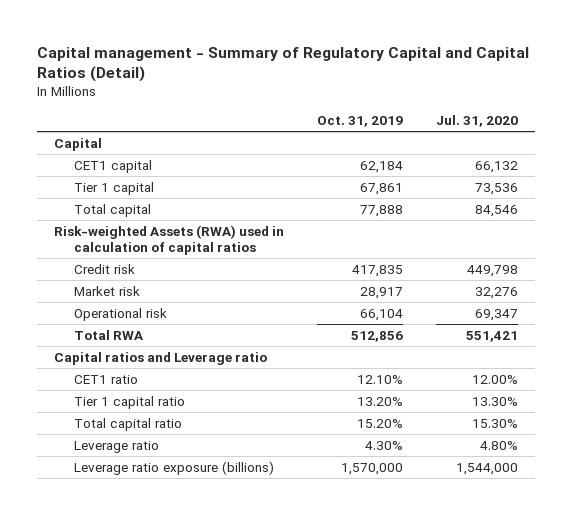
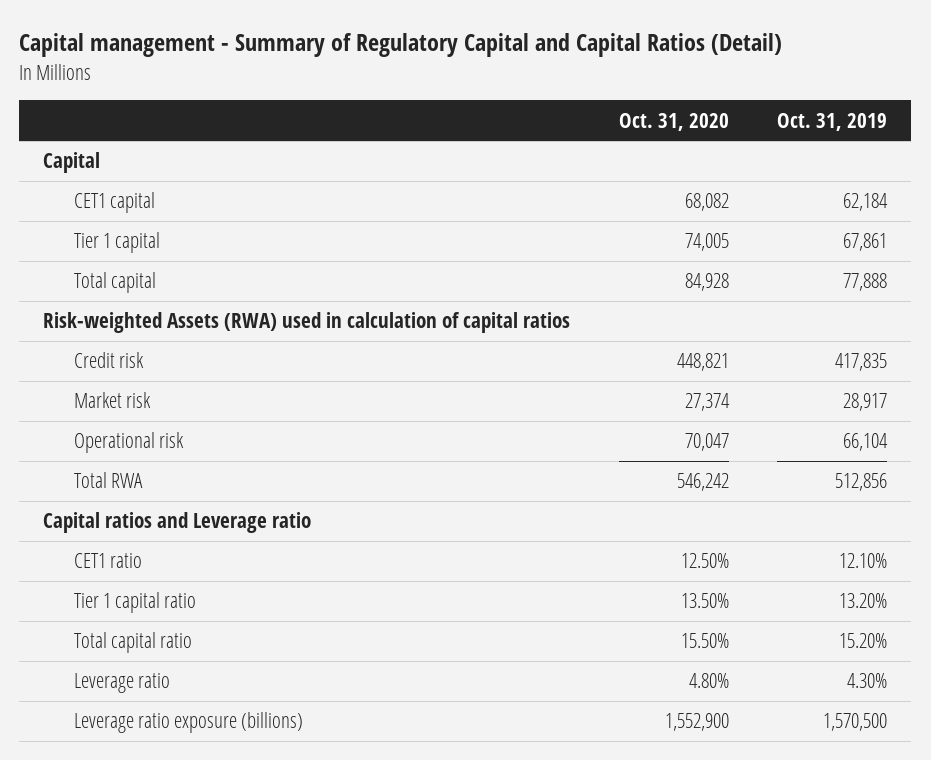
[435,115,518,128] Jul. 31, 2020 -> none
none -> [618,112,729,131] Oct. 31, 2020
[340,462,403,475] 1,570,000 -> [823,713,888,732] 1,570,500

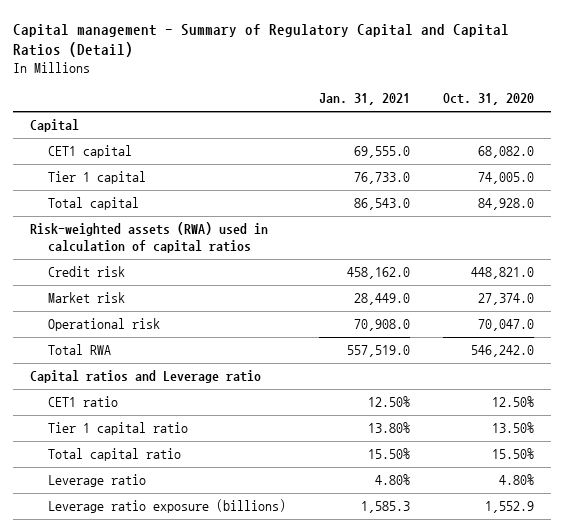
[777,112,888,131] Oct. 31, 2019 -> none
none -> [318,93,410,106] Jan. 31, 2021
[684,193,729,212] 68,082 -> [477,146,534,159] 68,082.0
[684,233,729,252] 74,005 -> [477,172,534,185] 74,005.0
[684,273,729,292] 84,928 -> [477,198,534,211] 84,928.0
[43,312,571,334] Risk-weighted Assets (RWA) used in calculation of capital ratios -> [29,222,268,253] Risk-weighted assets (RWA) used in calculation of capital ratios
[676,353,729,372] 448,821 -> [470,267,534,280] 448,821.0
[684,393,730,412] 27,374 -> [477,293,534,306] 27,374.0
[684,433,729,452] 70,047 -> [477,319,534,332] 70,047.0
[676,473,729,492] 546,242 -> [470,345,534,358] 546,242.0
[664,713,729,732] 1,552,900 -> [484,501,534,514] 1,552.9

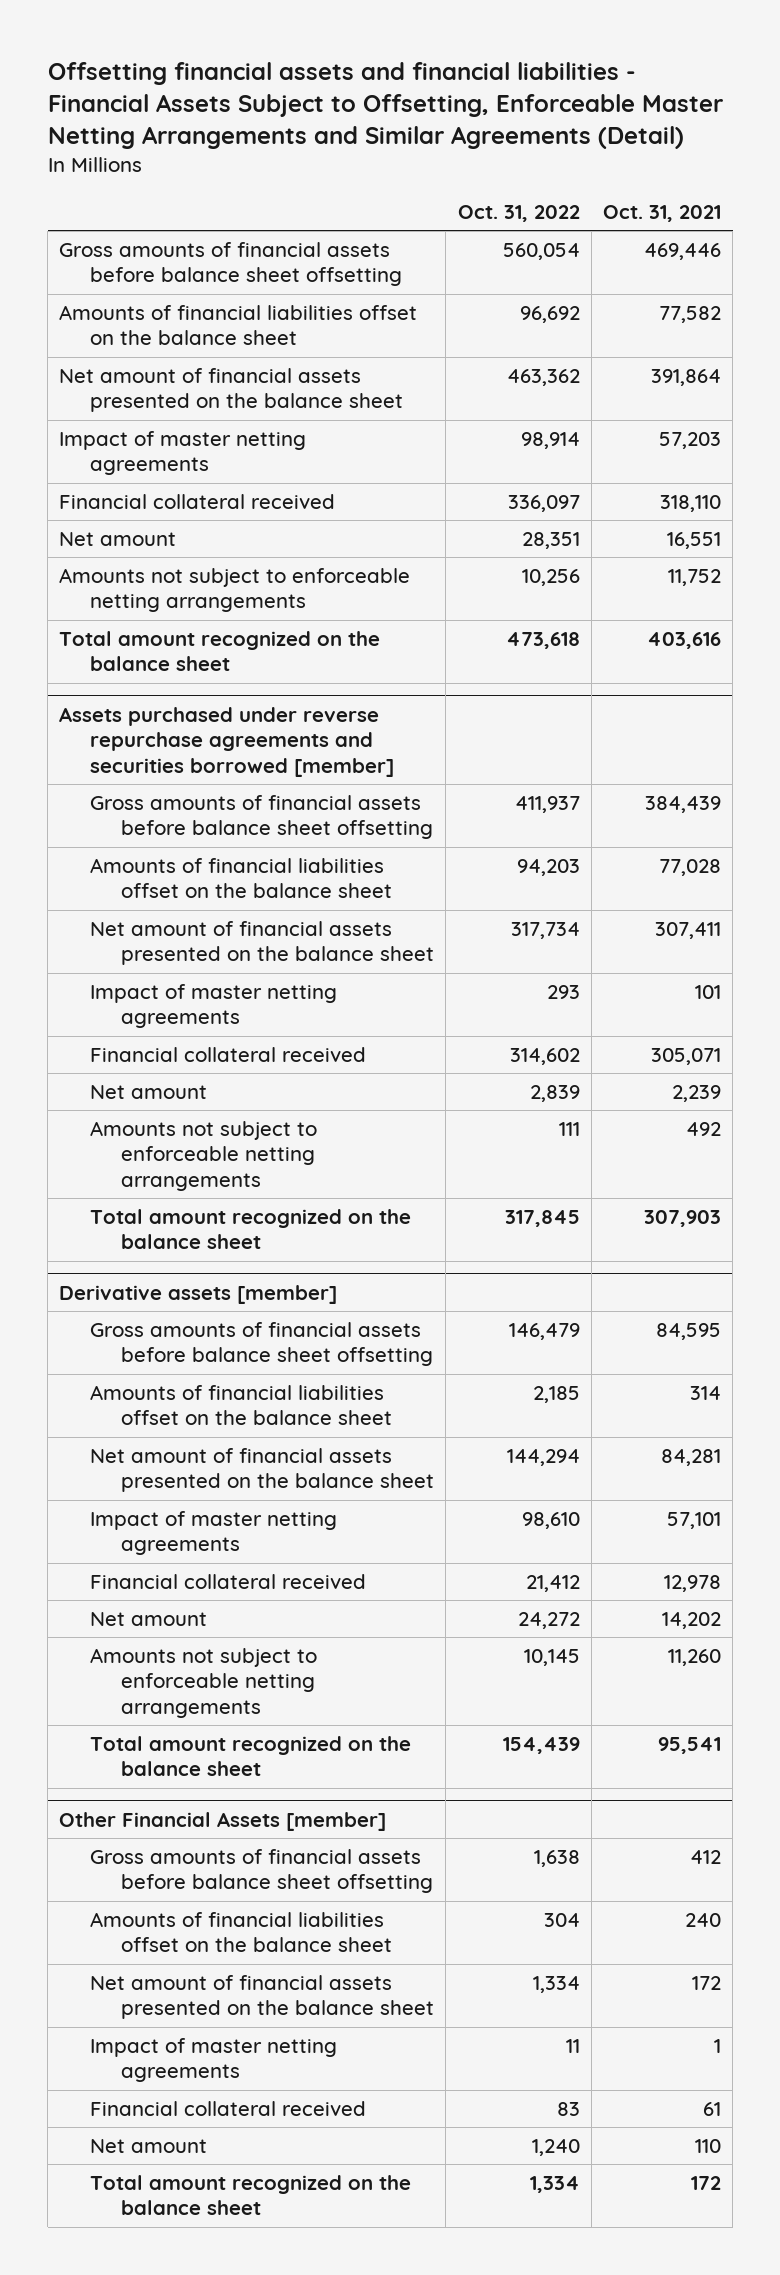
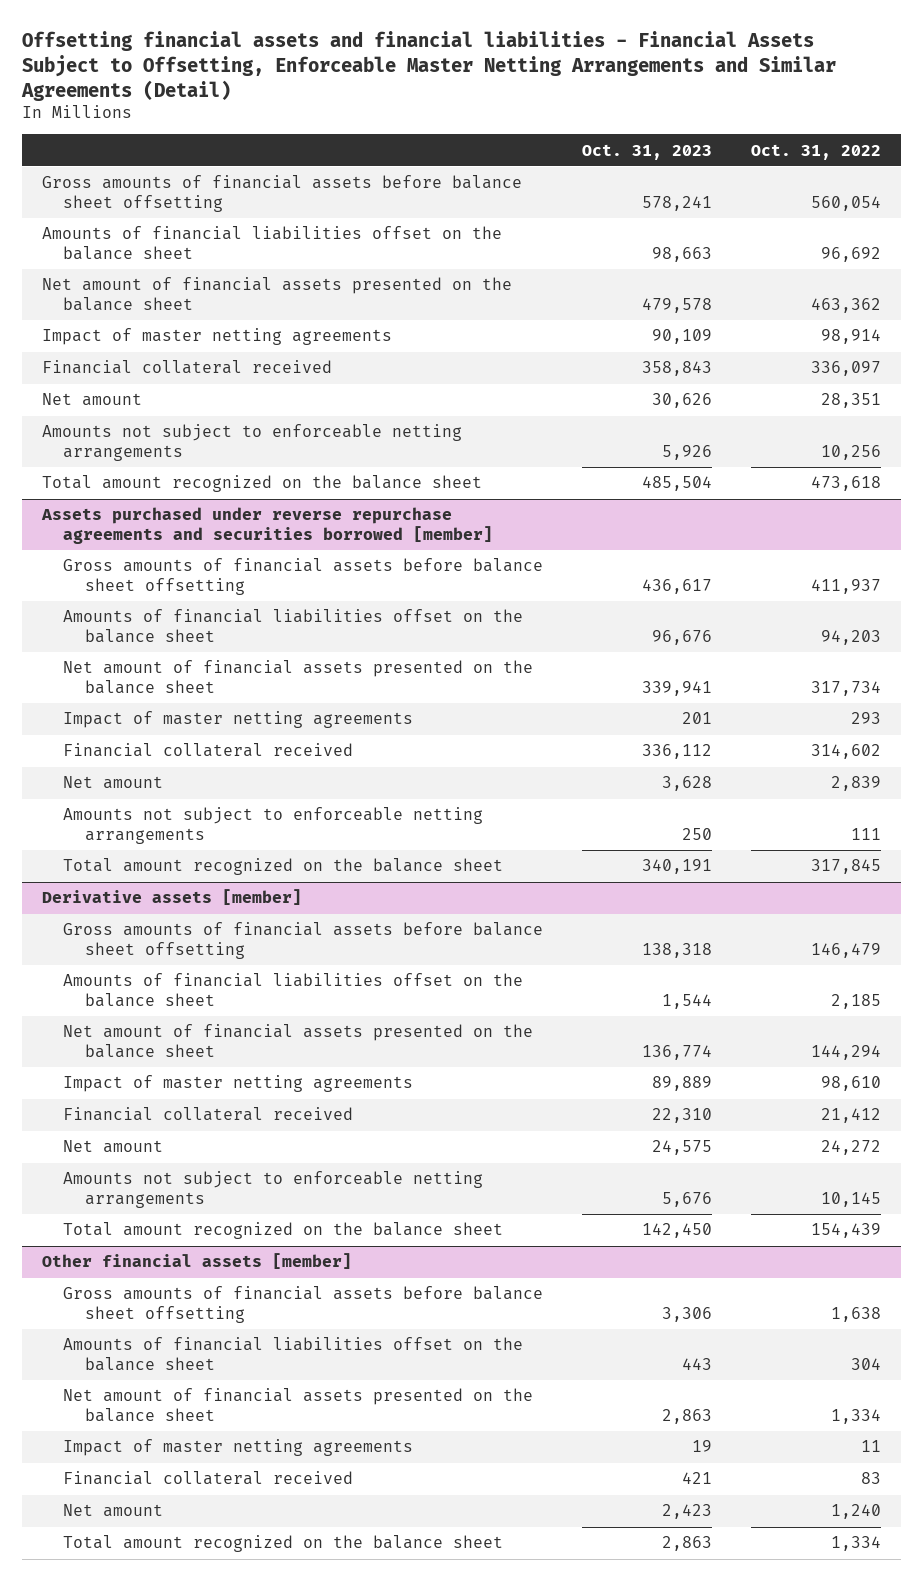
[602,204,721,222] Oct. 31, 2021 -> none
none -> [582,143,713,160] Oct. 31, 2023
[59,1811,387,1831] Other Financial Assets [member] -> [41,1253,352,1270] Other financial assets [member]

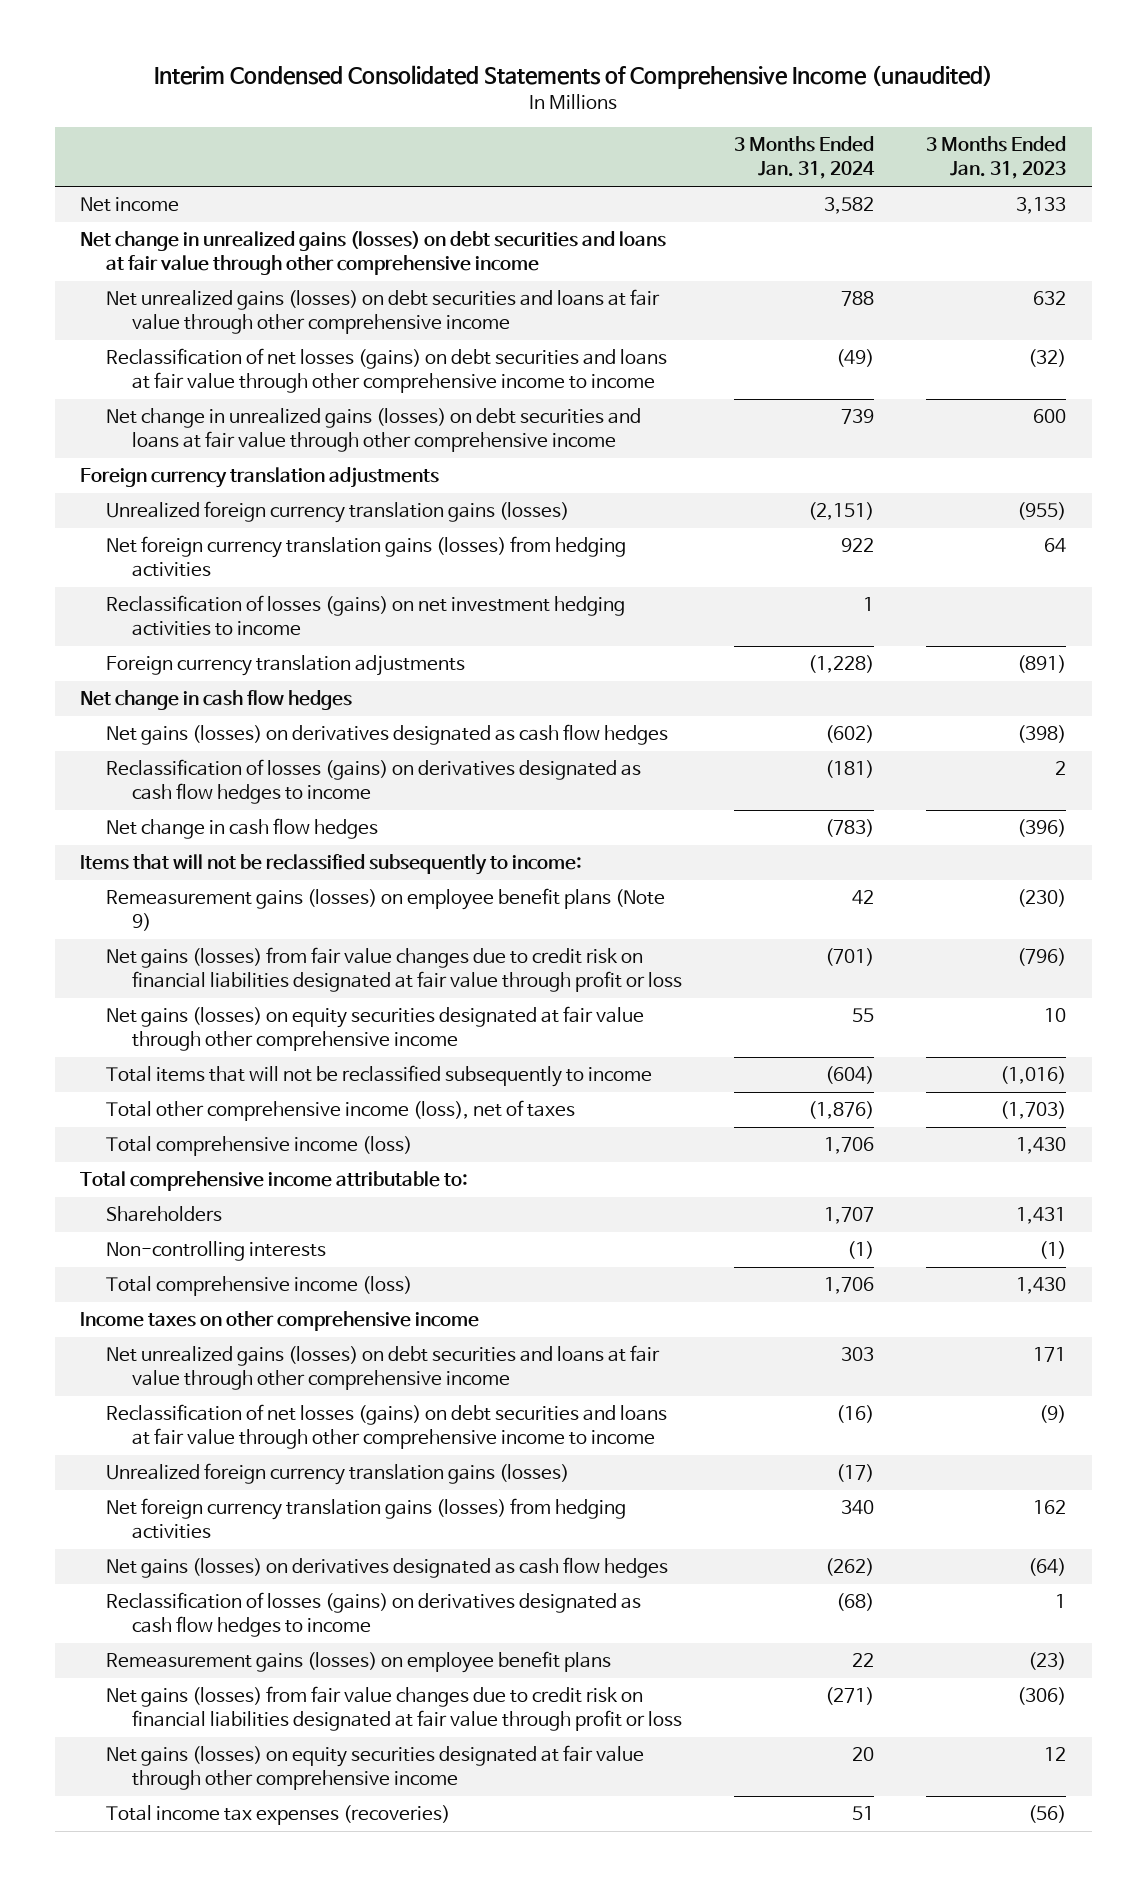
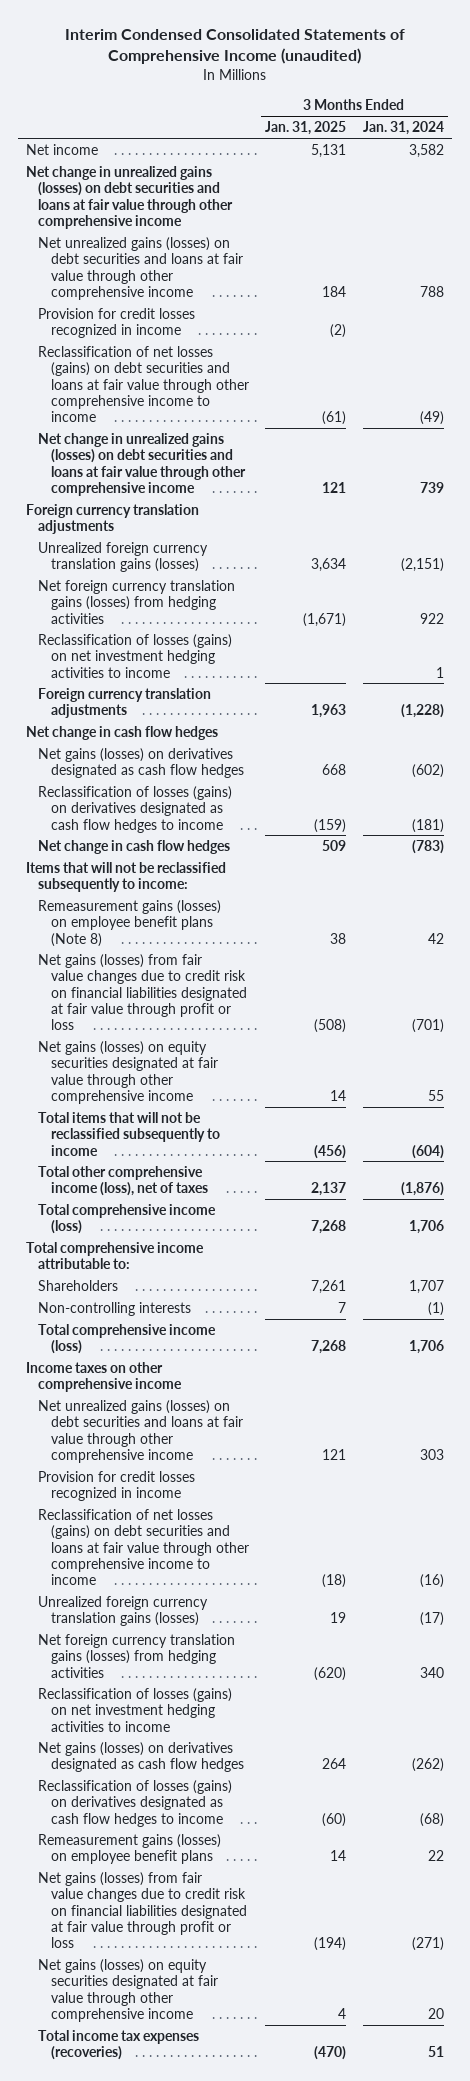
[925,136,1066,180] 3 Months Ended Jan. 31, 2023 -> none
none -> [265,121,347,136] Jan. 31, 2025
none -> [38,307,196,339] Provision for credit losses recognized in income
[106,888,666,932] Remeasurement gains (losses) on employee benefit plans (Note 9) -> [38,899,222,947] Remeasurement gains (losses) on employee benefit plans (Note 8)
none -> [38,1470,196,1502] Provision for credit losses recognized in income
none -> [38,1687,233,1732] Reclassification of losses (gains) on net investment hedging activities to income

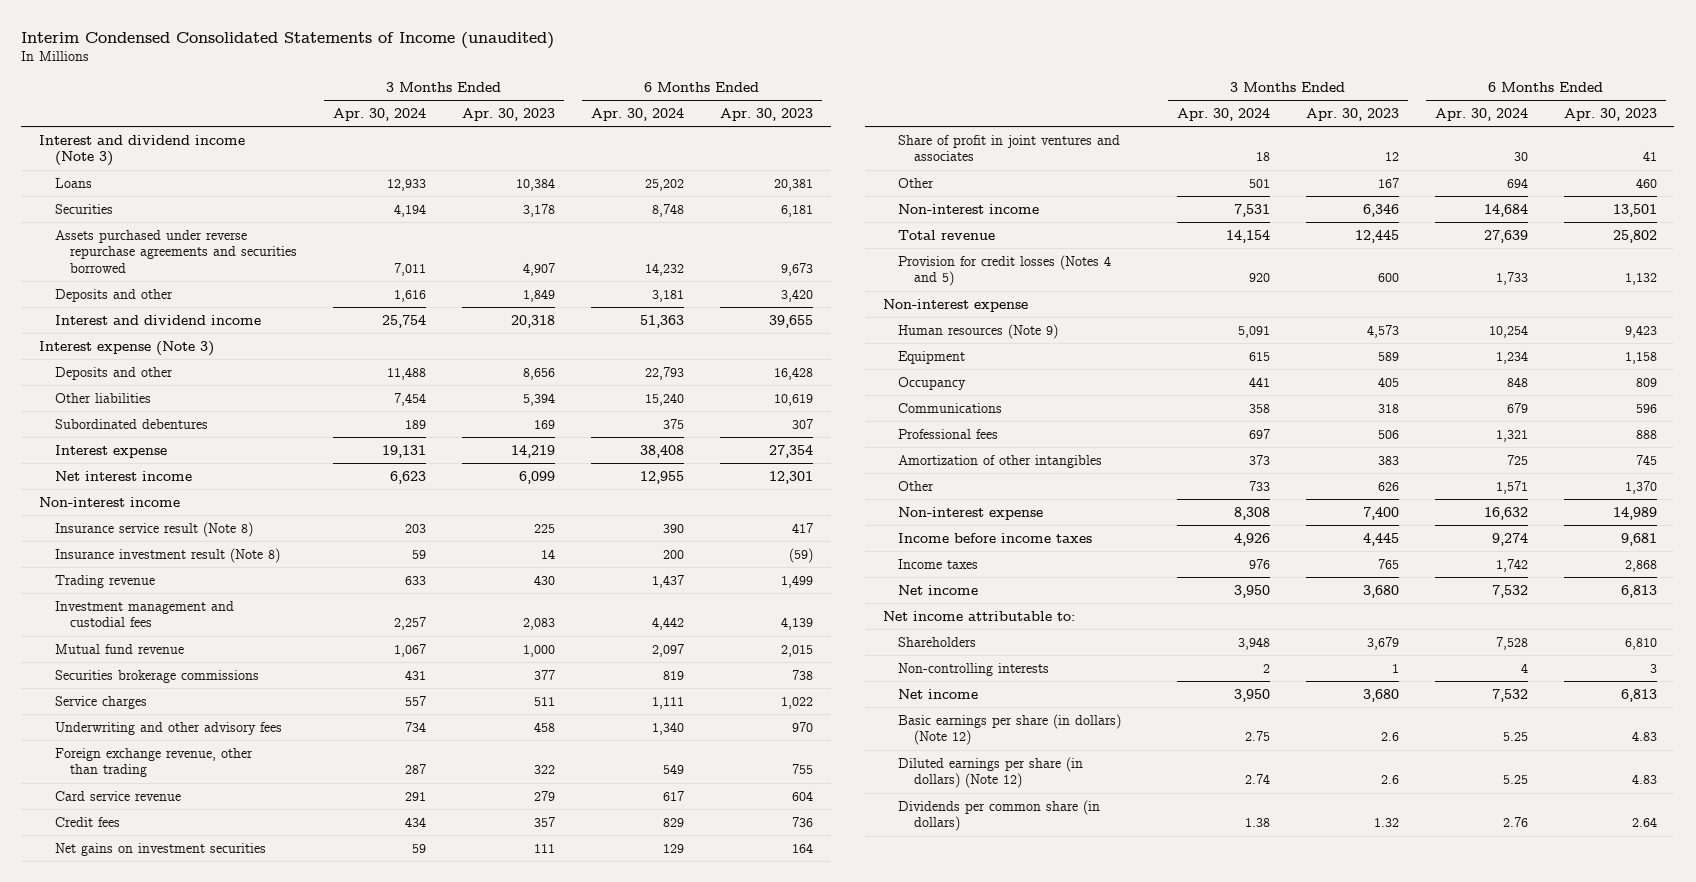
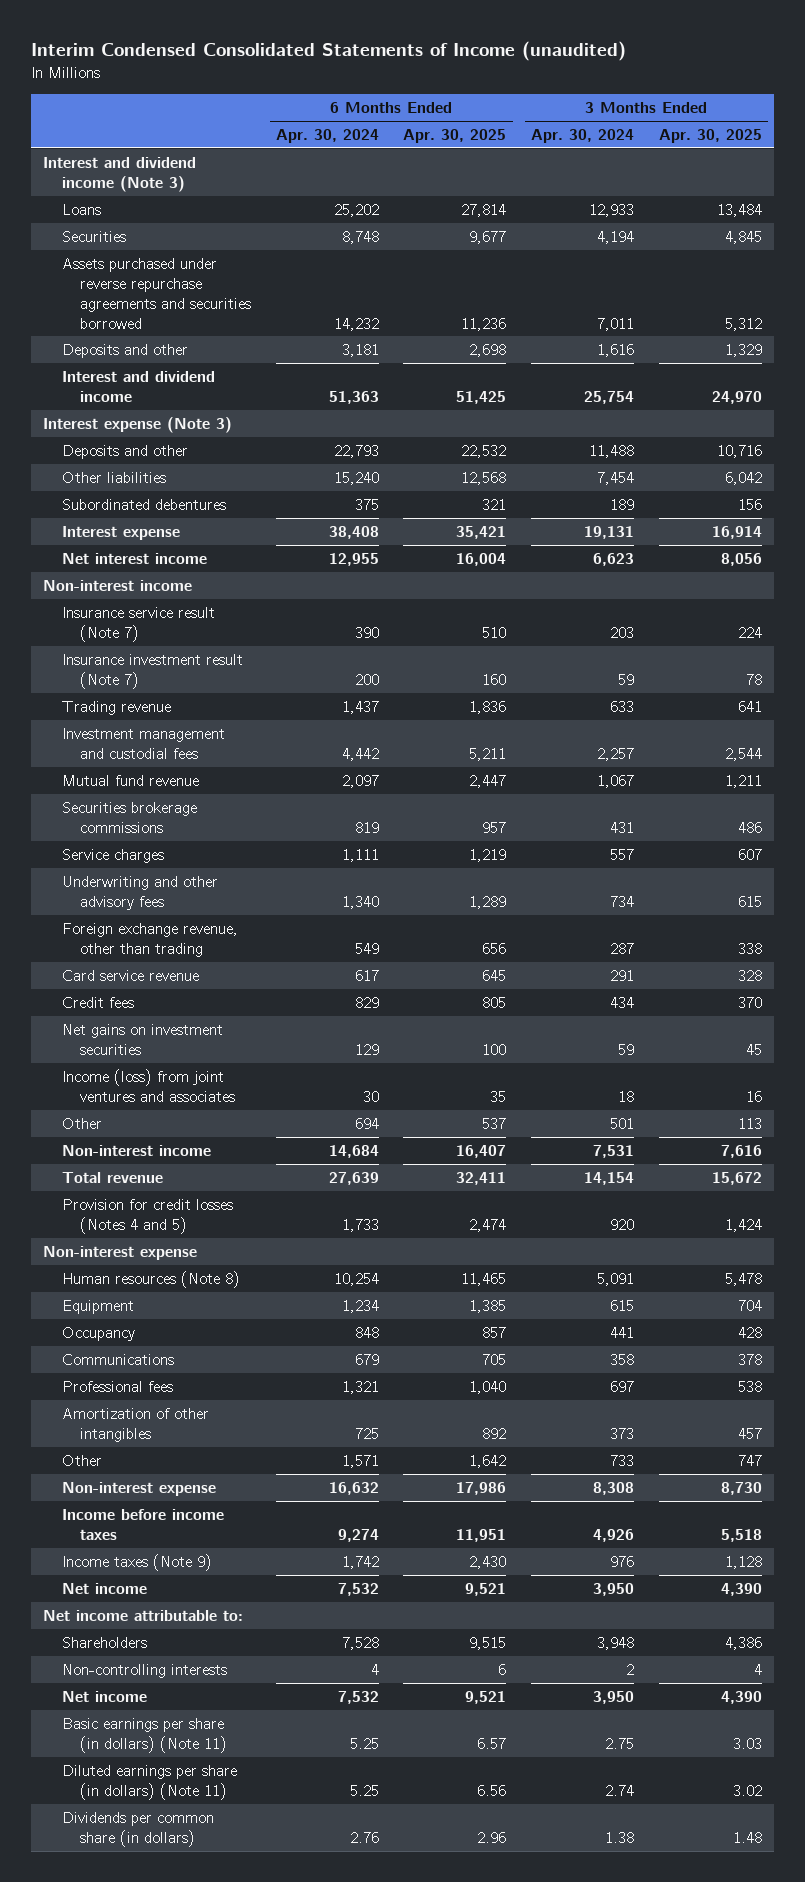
[462,108,556,122] Apr. 30, 2023 -> none
[719,108,813,122] Apr. 30, 2023 -> none
none -> [403,128,507,143] Apr. 30, 2025
none -> [658,128,762,143] Apr. 30, 2025
[54,521,253,537] Insurance service result (Note 8) -> [61,606,215,642] Insurance service result (Note 7)
[54,547,280,563] Insurance investment result (Note 8) -> [61,653,243,689] Insurance investment result (Note 7)
[898,134,1121,162] Share of profit in joint ventures and associates -> [61,1068,236,1102] Income (loss) from joint ventures and associates
[898,323,1059,339] Human resources (Note 9) -> [61,1270,240,1288] Human resources (Note 8)
[898,558,979,569] Income taxes -> [61,1553,212,1571] Income taxes (Note 9)
[898,713,1122,746] Basic earnings per share (in dollars) (Note 12) -> [61,1717,228,1753] Basic earnings per share (in dollars) (Note 11)
[898,756,1084,789] Diluted earnings per share (in dollars) (Note 12) -> [61,1764,237,1800] Diluted earnings per share (in dollars) (Note 11)

